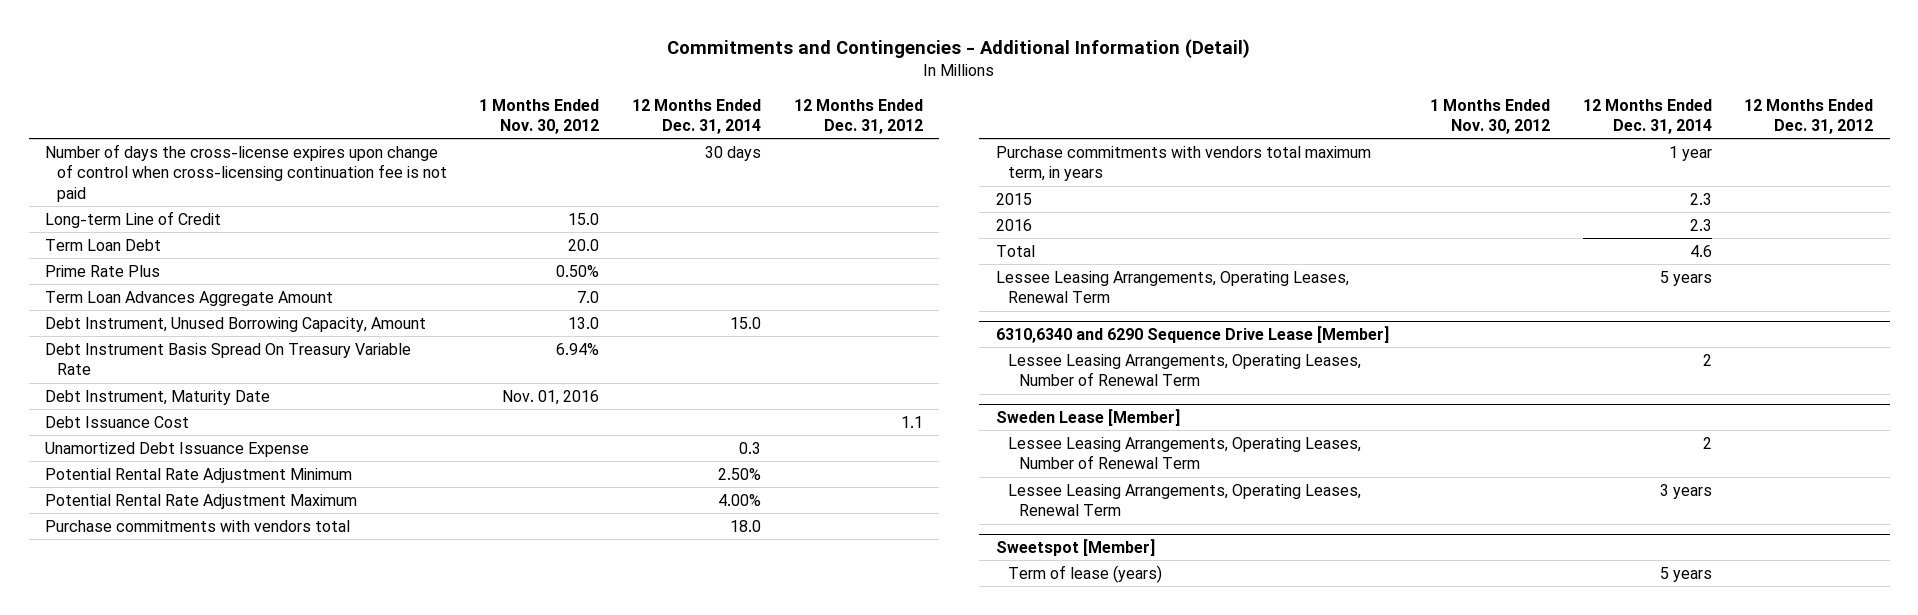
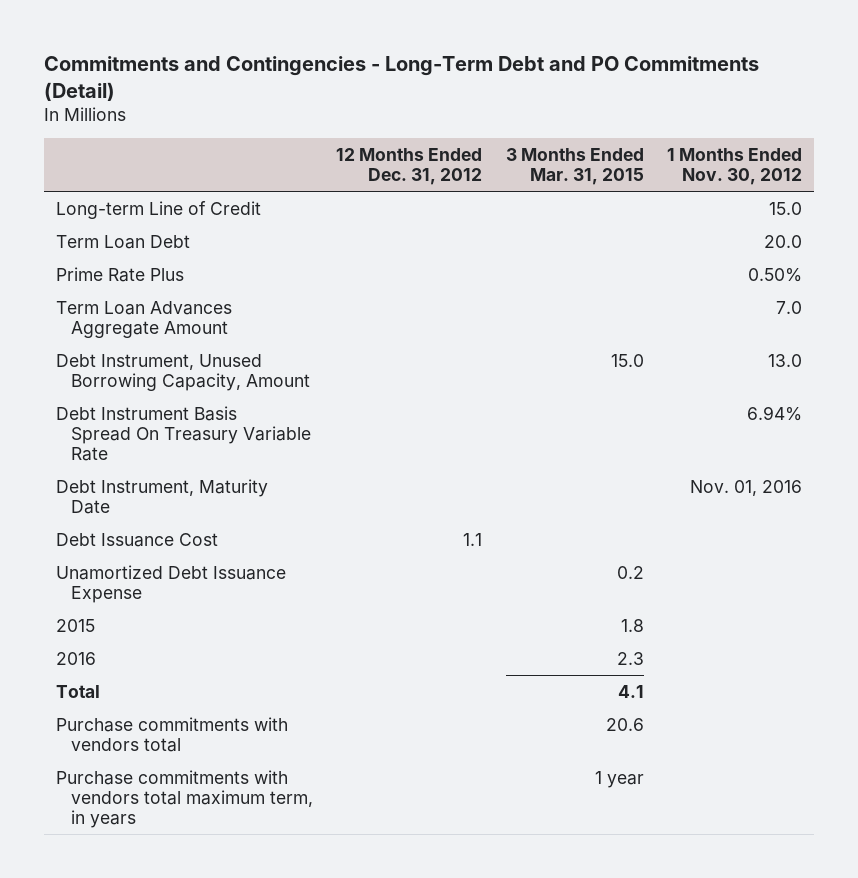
[667,38,1251,58] Commitments and Contingencies - Additional Information (Detail) -> [44,55,760,101] Commitments and Contingencies - Long-Term Debt and PO Commitments (Detail)
[632,98,762,135] 12 Months Ended Dec. 31, 2014 -> none
none -> [505,148,644,186] 3 Months Ended Mar. 31, 2015
[44,143,447,203] Number of days the cross-license expires upon change of control when cross-licensing continuation fee is not paid -> none
[44,467,352,483] Potential Rental Rate Adjustment Minimum -> none
[44,493,357,509] Potential Rental Rate Adjustment Maximum -> none
[995,270,1349,304] Lessee Leasing Arrangements, Operating Leases, Renewal Term -> none
[995,326,1389,344] 6310,6340 and 6290 Sequence Drive Lease [Member] -> none
[1007,353,1361,387] Lessee Leasing Arrangements, Operating Leases, Number of Renewal Term -> none
[995,409,1180,427] Sweden Lease [Member] -> none
[1007,436,1361,470] Lessee Leasing Arrangements, Operating Leases, Number of Renewal Term -> none
[1007,483,1361,517] Lessee Leasing Arrangements, Operating Leases, Renewal Term -> none
[995,539,1155,557] Sweetspot [Member] -> none
[1007,564,1162,583] Term of lease (years) -> none
[44,519,350,532] Purchase commitments with vendors total -> [55,716,288,752] Purchase commitments with vendors total
[995,145,1371,182] Purchase commitments with vendors total maximum term, in years -> [55,769,313,829] Purchase commitments with vendors total maximum term, in years

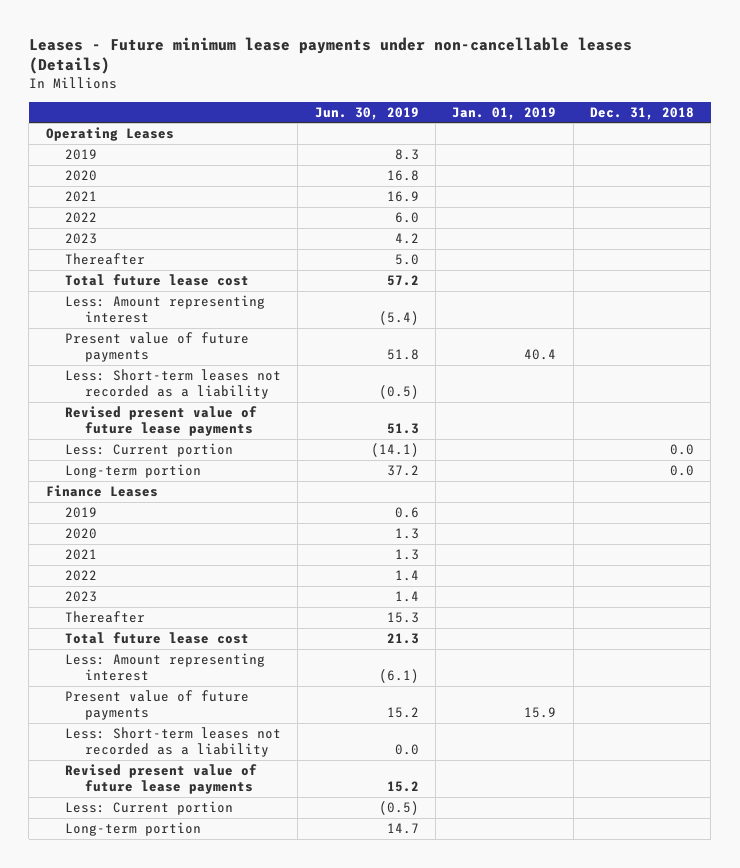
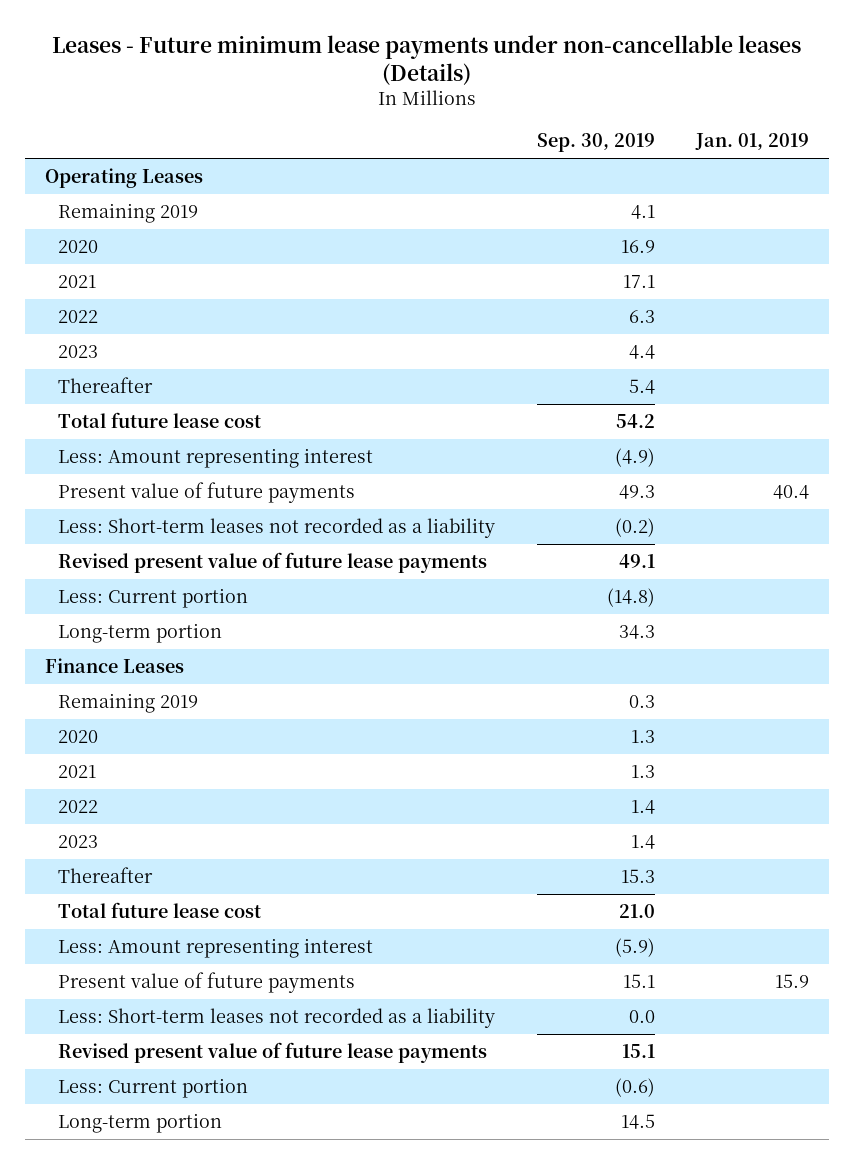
[314,106,419,120] Jun. 30, 2019 -> none
[589,106,694,120] Dec. 31, 2018 -> none
none -> [536,133,655,153] Sep. 30, 2019
[65,149,98,161] 2019 -> [58,202,199,223] Remaining 2019
[65,507,98,519] 2019 -> [58,692,199,713] Remaining 2019

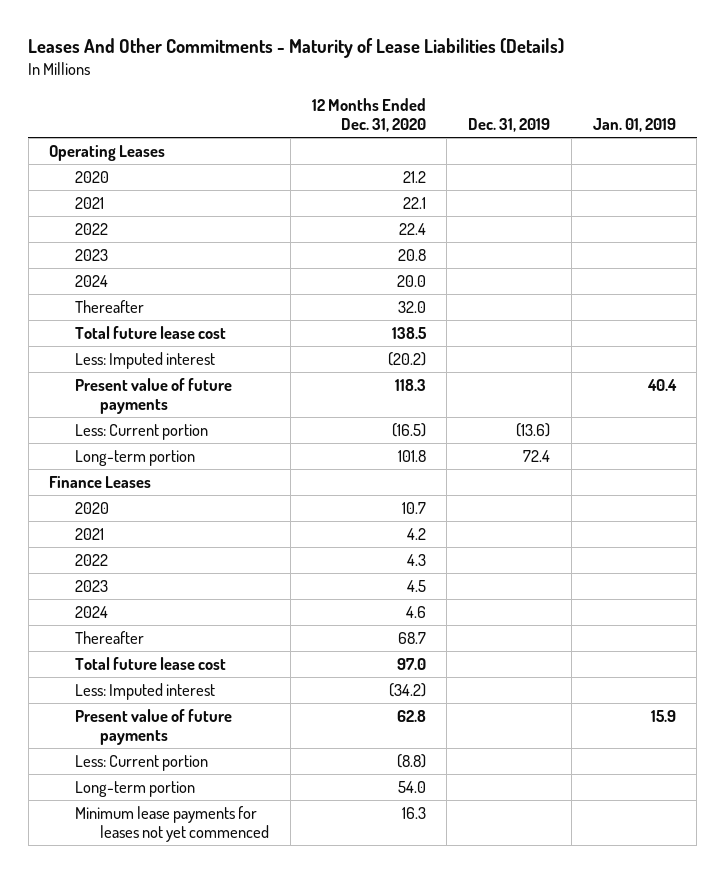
[52,34,802,85] Leases - Future minimum lease payments under non-cancellable leases (Details) -> [28,38,565,59] Leases And Other Commitments - Maturity of Lease Liabilities (Details)
[536,133,655,153] Sep. 30, 2019 -> none
none -> [311,97,426,132] 12 Months Ended Dec. 31, 2020
none -> [468,117,551,132] Dec. 31, 2019
[58,202,199,223] Remaining 2019 -> none
none -> [74,274,108,287] 2024
[58,447,374,468] Less: Amount representing interest -> [74,351,215,369] Less: Imputed interest
[58,517,496,538] Less: Short-term leases not recorded as a liability -> none
[58,551,488,573] Revised present value of future lease payments -> none
[58,692,199,713] Remaining 2019 -> none
none -> [74,605,108,618] 2024
[58,937,374,958] Less: Amount representing interest -> [74,682,215,700] Less: Imputed interest
[58,1007,496,1028] Less: Short-term leases not recorded as a liability -> none
[58,1041,488,1063] Revised present value of future lease payments -> none
none -> [74,805,270,843] Minimum lease payments for leases not yet commenced

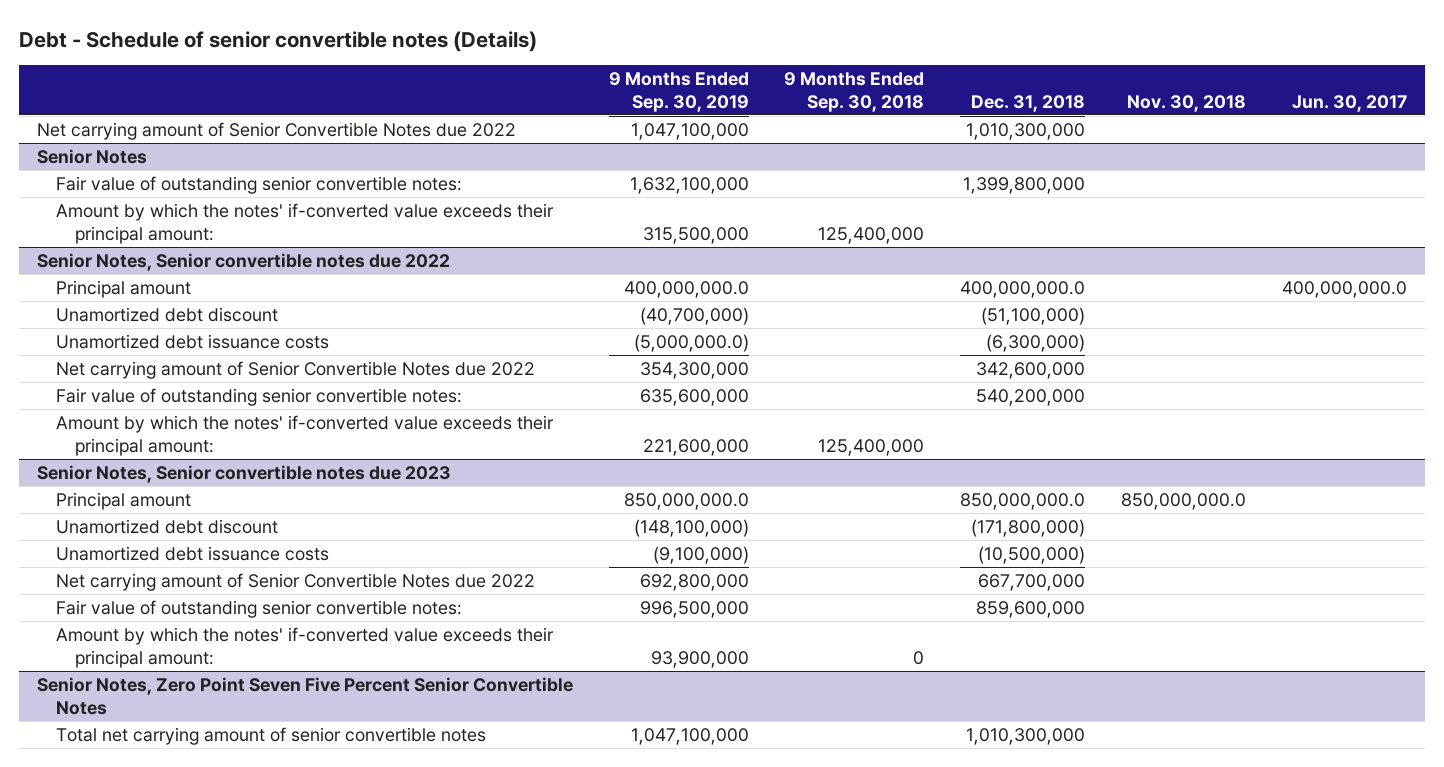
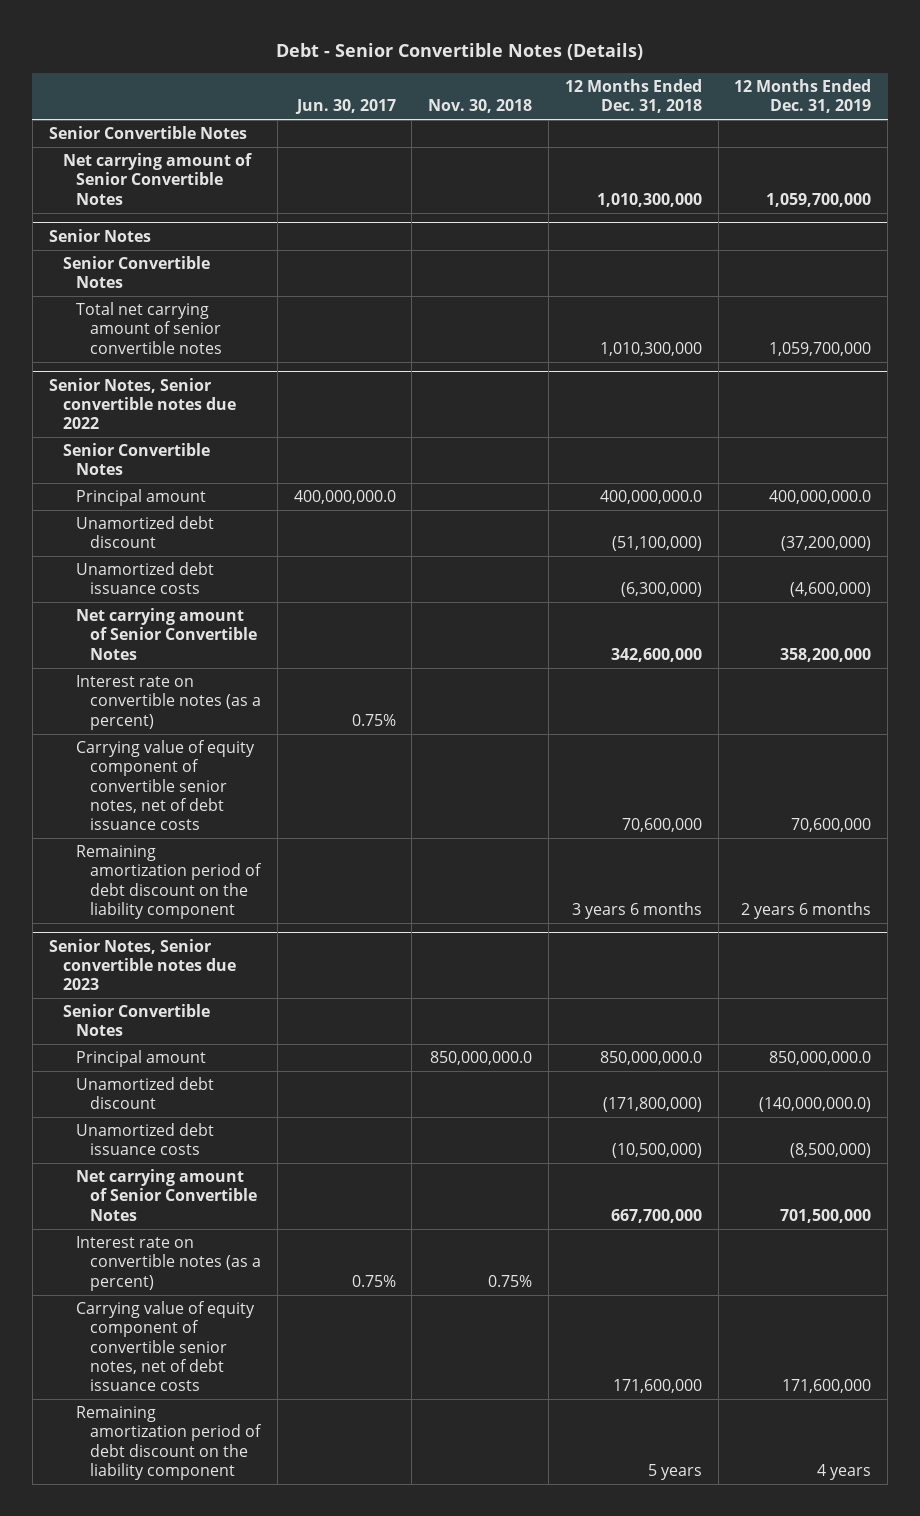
[18,31,537,53] Debt - Schedule of senior convertible notes (Details) -> [276,43,644,61] Debt - Senior Convertible Notes (Details)
[608,72,749,112] 9 Months Ended Sep. 30, 2019 -> none
[784,72,925,112] 9 Months Ended Sep. 30, 2018 -> none
[971,94,1086,112] Dec. 31, 2018 -> none
none -> [564,79,702,114] 12 Months Ended Dec. 31, 2018
none -> [734,79,872,114] 12 Months Ended Dec. 31, 2019
none -> [48,126,247,140] Senior Convertible Notes
[36,122,516,141] Net carrying amount of Senior Convertible Notes due 2022 -> [62,153,252,205] Net carrying amount of Senior Convertible Notes
[55,176,462,195] Fair value of outstanding senior convertible notes: -> none
[55,203,554,244] Amount by which the notes' if-converted value exceeds their principal amount: -> none
none -> [62,256,210,289] Senior Convertible Notes
none -> [76,302,223,354] Total net carrying amount of senior convertible notes
none -> [62,443,210,476] Senior Convertible Notes
[55,388,462,407] Fair value of outstanding senior convertible notes: -> none
[55,415,554,456] Amount by which the notes' if-converted value exceeds their principal amount: -> none
[55,361,535,380] Net carrying amount of Senior Convertible Notes due 2022 -> [76,608,258,660] Net carrying amount of Senior Convertible Notes
none -> [76,675,262,730] Interest rate on convertible notes (as a percent)
none -> [76,740,256,831] Carrying value of equity component of convertible senior notes, net of debt issuance costs
none -> [76,845,263,920] Remaining amortization period of debt discount on the liability component
none -> [62,1004,210,1037] Senior Convertible Notes
[55,600,462,619] Fair value of outstanding senior convertible notes: -> none
[55,627,554,668] Amount by which the notes' if-converted value exceeds their principal amount: -> none
[36,677,573,715] Senior Notes, Zero Point Seven Five Percent Senior Convertible Notes -> none
[55,727,486,746] Total net carrying amount of senior convertible notes -> none
[55,573,535,592] Net carrying amount of Senior Convertible Notes due 2022 -> [76,1169,258,1221] Net carrying amount of Senior Convertible Notes
none -> [76,1236,262,1291] Interest rate on convertible notes (as a percent)
none -> [76,1301,256,1392] Carrying value of equity component of convertible senior notes, net of debt issuance costs
none -> [76,1406,263,1481] Remaining amortization period of debt discount on the liability component

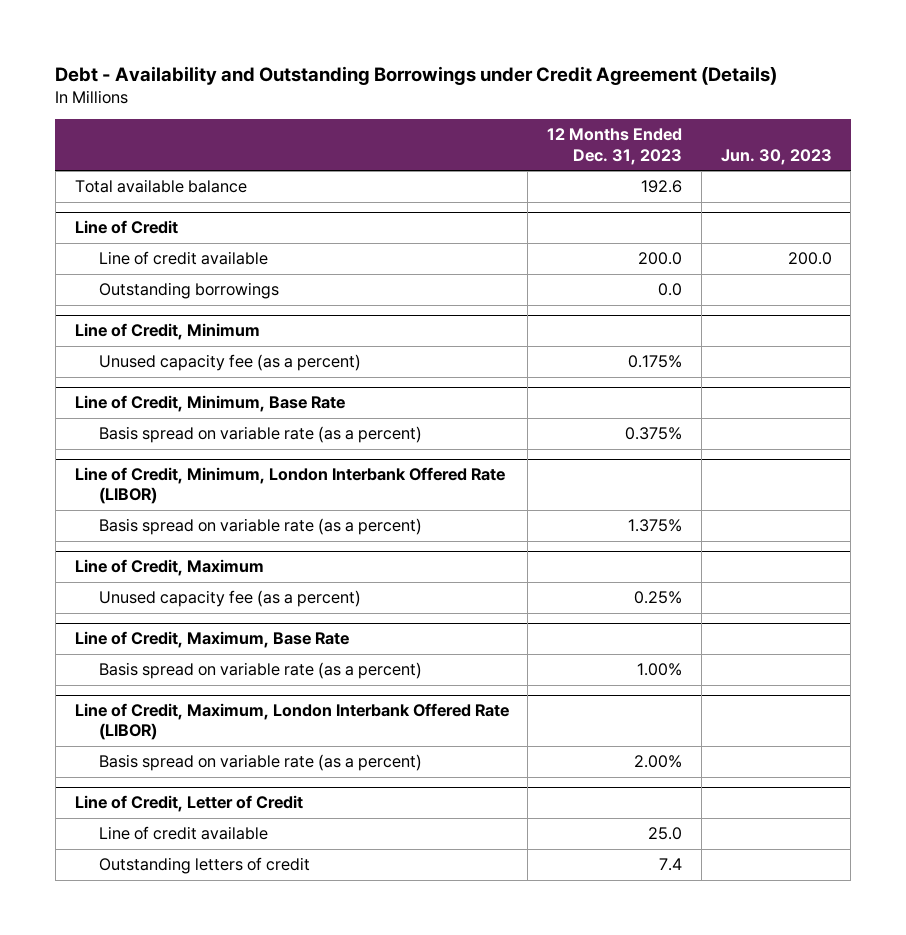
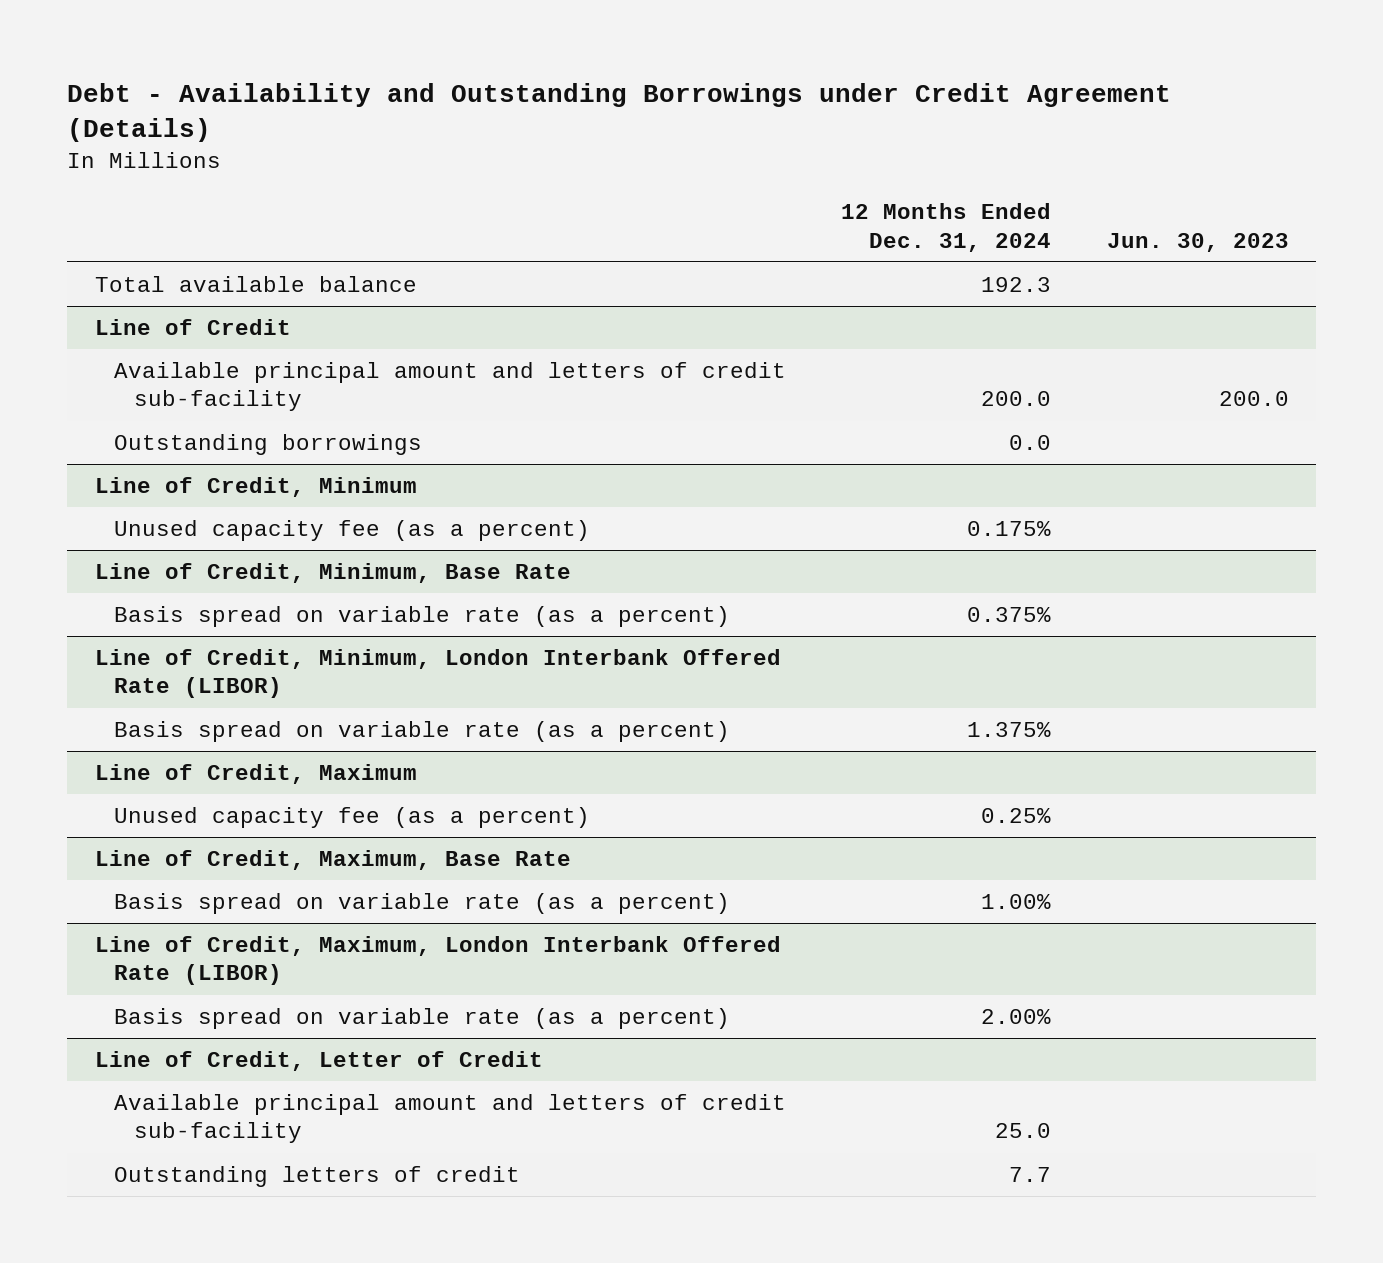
[547,128,683,165] 12 Months Ended Dec. 31, 2023 -> none
none -> [841,203,1052,252] 12 Months Ended Dec. 31, 2024
[98,251,268,266] Line of credit available -> [114,362,787,412] Available principal amount and letters of credit sub-facility
[98,826,268,841] Line of credit available -> [114,1094,787,1144] Available principal amount and letters of credit sub-facility

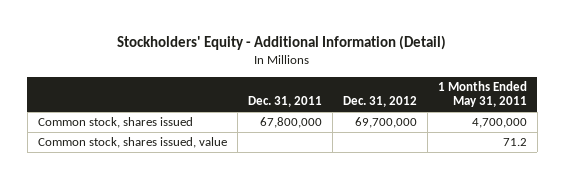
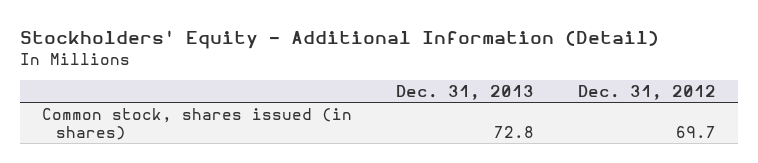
[247,96,322,108] Dec. 31, 2011 -> none
[437,80,527,108] 1 Months Ended May 31, 2011 -> none
none -> [395,84,534,100] Dec. 31, 2013
[37,137,227,149] Common stock, shares issued, value -> none
[37,117,193,129] Common stock, shares issued -> [41,107,352,141] Common stock, shares issued (in shares)
[354,117,417,129] 69,700,000 -> [675,126,716,139] 69.7

